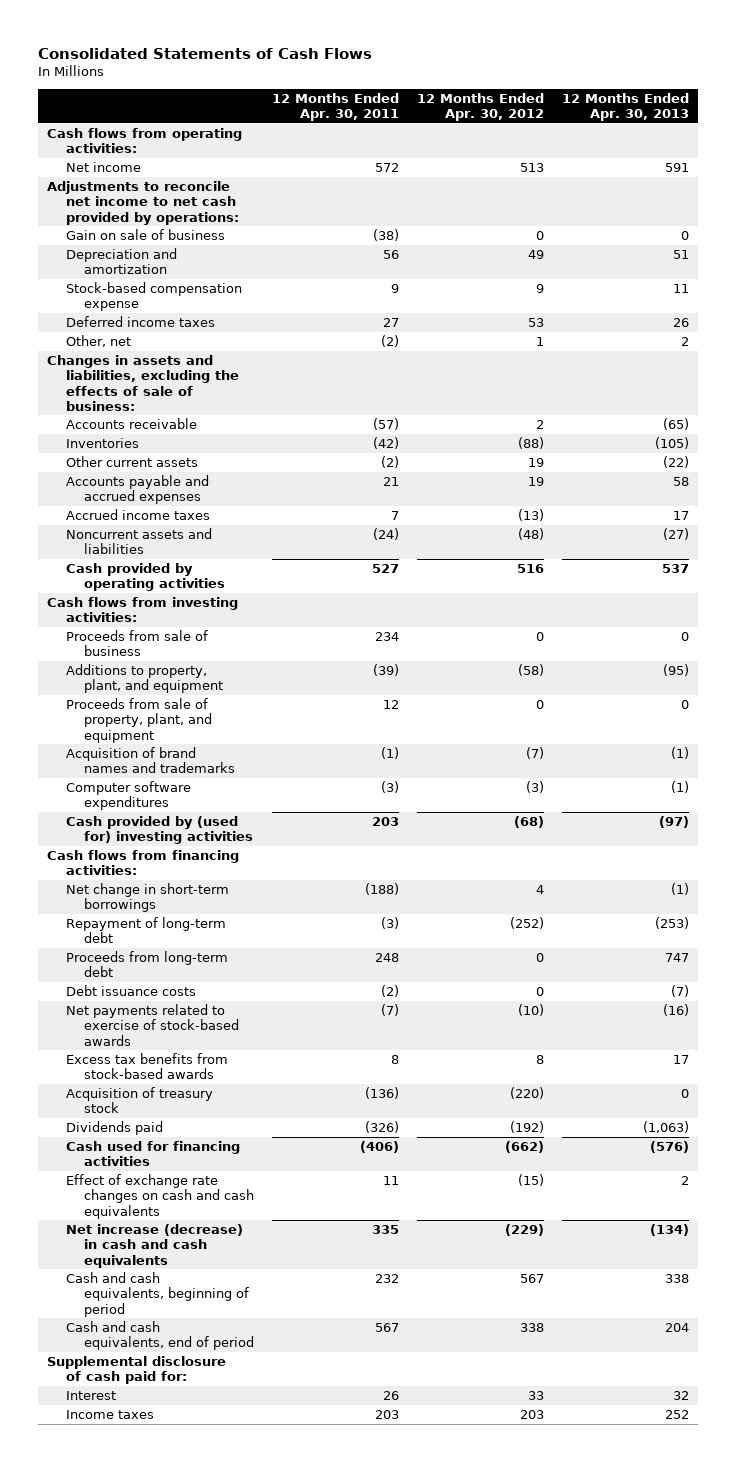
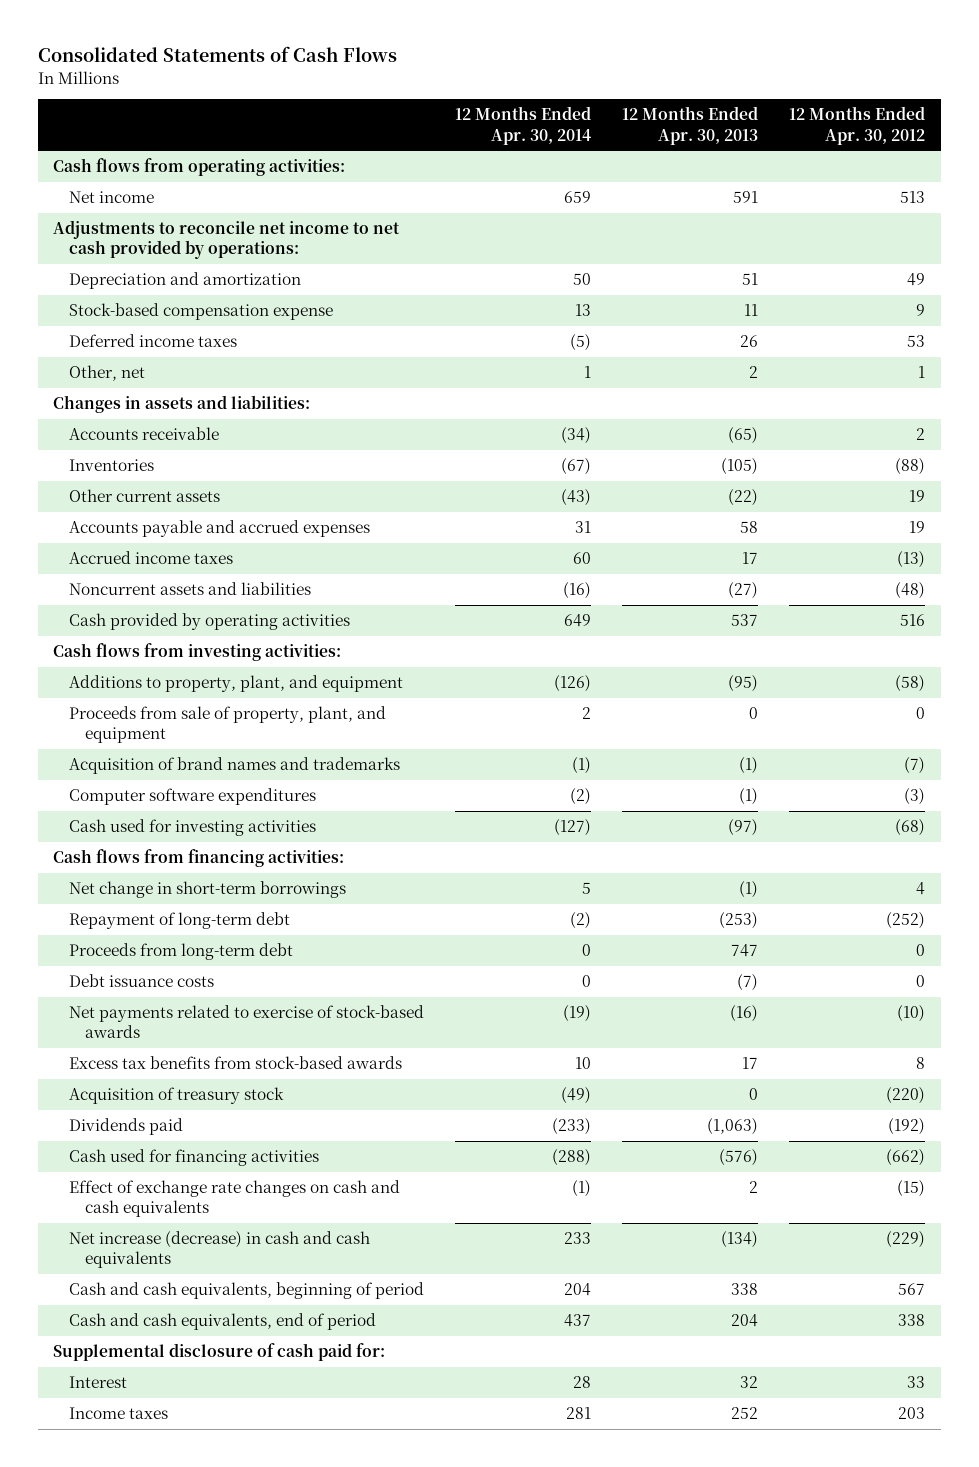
[272,93,400,122] 12 Months Ended Apr. 30, 2011 -> none
none -> [455,106,592,145] 12 Months Ended Apr. 30, 2014
[65,229,225,241] Gain on sale of business -> none
[47,355,239,411] Changes in assets and liabilities, excluding the effects of sale of business: -> [53,395,311,414] Changes in assets and liabilities:
[65,630,208,657] Proceeds from sale of business -> none
[65,816,254,845] Cash provided by (used for) investing activities -> [69,819,317,837] Cash used for investing activities

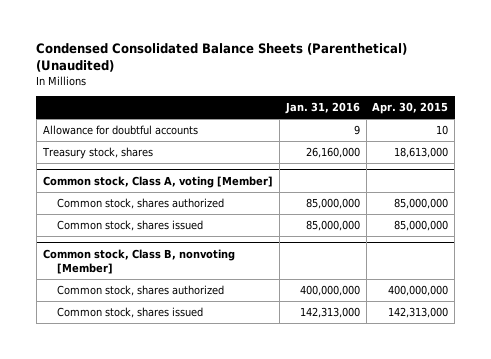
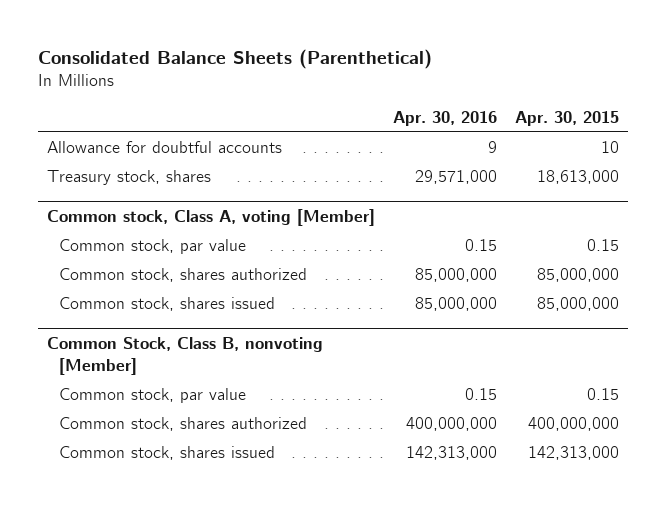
[36,43,408,73] Condensed Consolidated Balance Sheets (Parenthetical) (Unaudited) -> [38,48,433,69] Consolidated Balance Sheets (Parenthetical)
[284,102,360,115] Jan. 31, 2016 -> none
none -> [393,110,498,126] Apr. 30, 2016
none -> [59,239,247,255] Common stock, par value
[42,249,235,274] Common stock, Class B, nonvoting [Member] -> [47,337,324,375] Common Stock, Class B, nonvoting [Member]
none -> [59,388,247,404] Common stock, par value

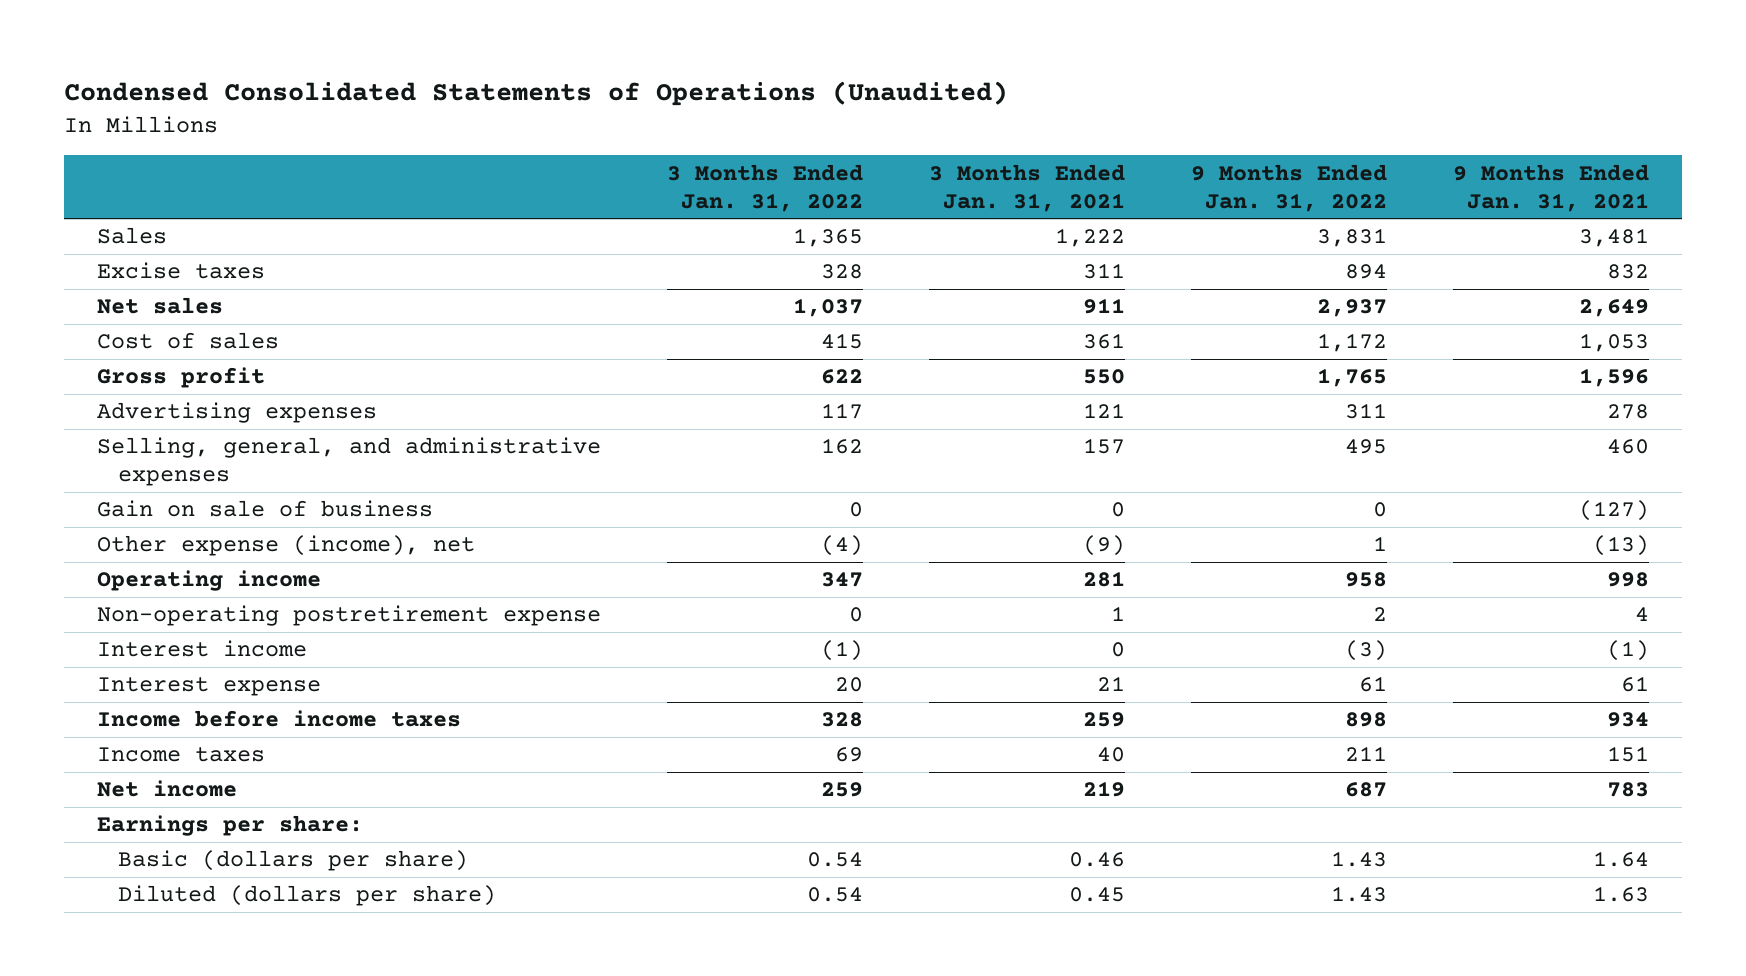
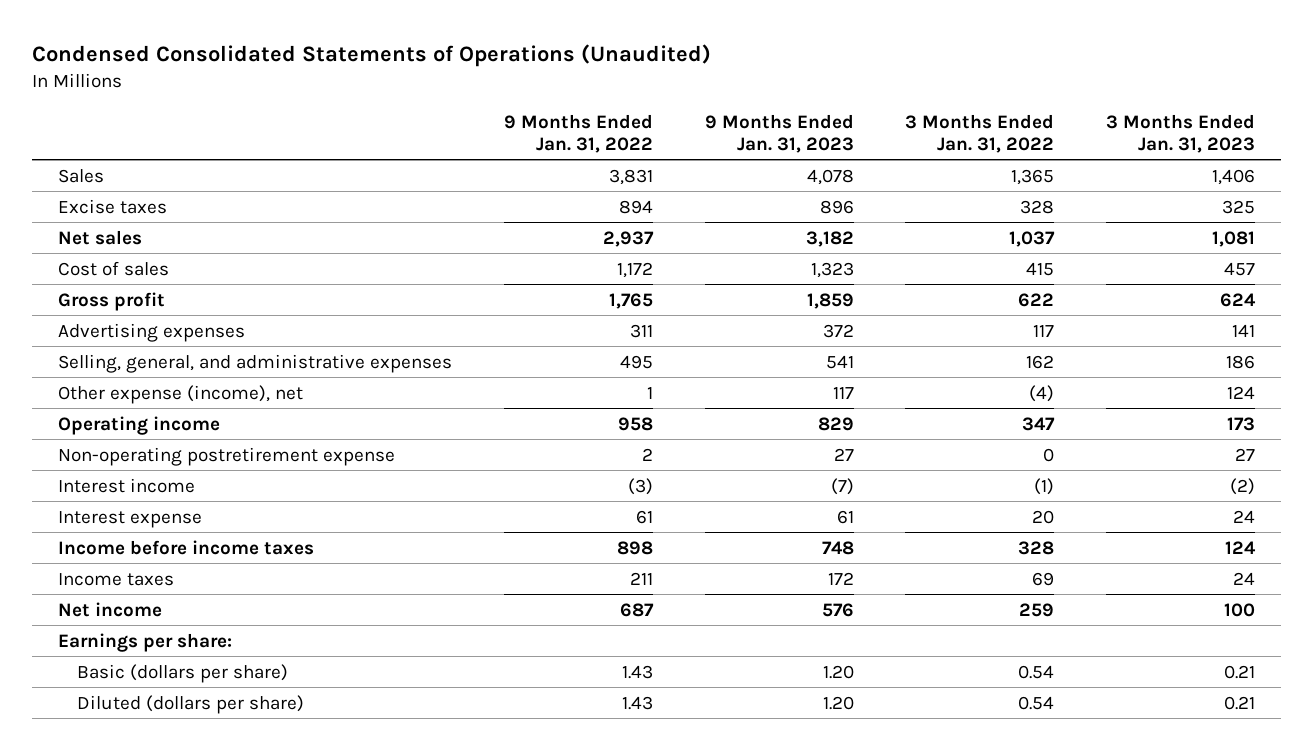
[928,163,1125,212] 3 Months Ended Jan. 31, 2021 -> none
[1453,163,1650,212] 9 Months Ended Jan. 31, 2021 -> none
none -> [704,113,854,153] 9 Months Ended Jan. 31, 2023
none -> [1106,113,1256,153] 3 Months Ended Jan. 31, 2023
[96,500,433,518] Gain on sale of business -> none

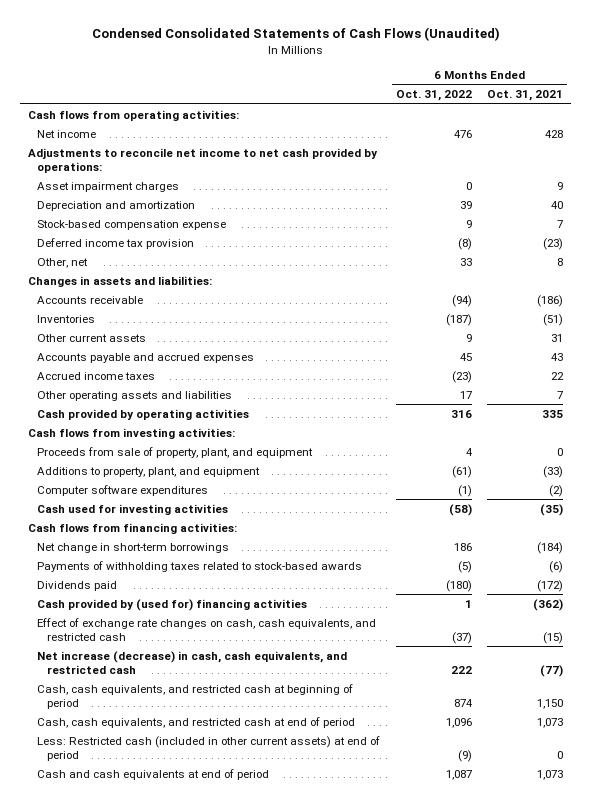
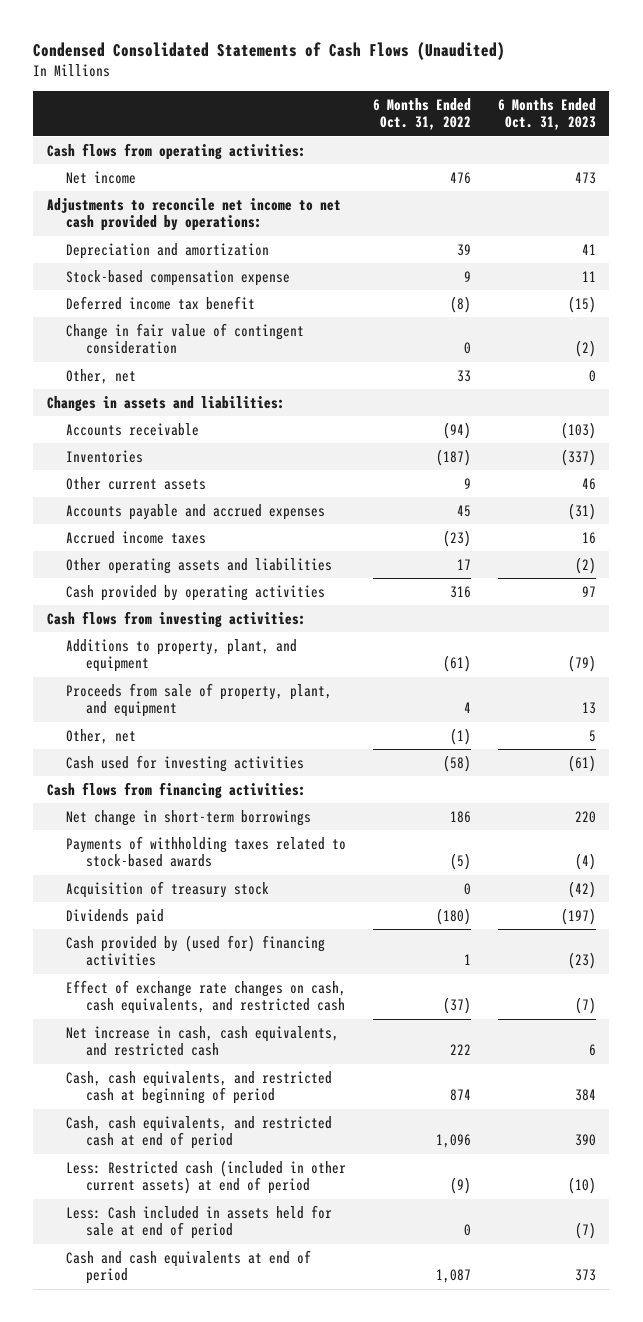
[487,90,564,102] Oct. 31, 2021 -> none
none -> [497,97,596,131] 6 Months Ended Oct. 31, 2023
[37,181,180,192] Asset impairment charges -> none
[37,237,195,249] Deferred income tax provision -> [66,295,256,310] Deferred income tax benefit
none -> [66,322,305,355] Change in fair value of contingent consideration
[37,484,209,496] Computer software expenditures -> none
[37,446,314,458] Proceeds from sale of property, plant, and equipment -> [66,682,333,718] Proceeds from sale of property, plant, and equipment
none -> [66,728,137,744] Other, net
none -> [66,880,270,898] Acquisition of treasury stock
[37,650,348,674] Net increase (decrease) in cash, cash equivalents, and restricted cash -> [66,1025,340,1057] Net increase in cash, cash equivalents, and restricted cash
none -> [66,1204,333,1240] Less: Cash included in assets held for sale at end of period

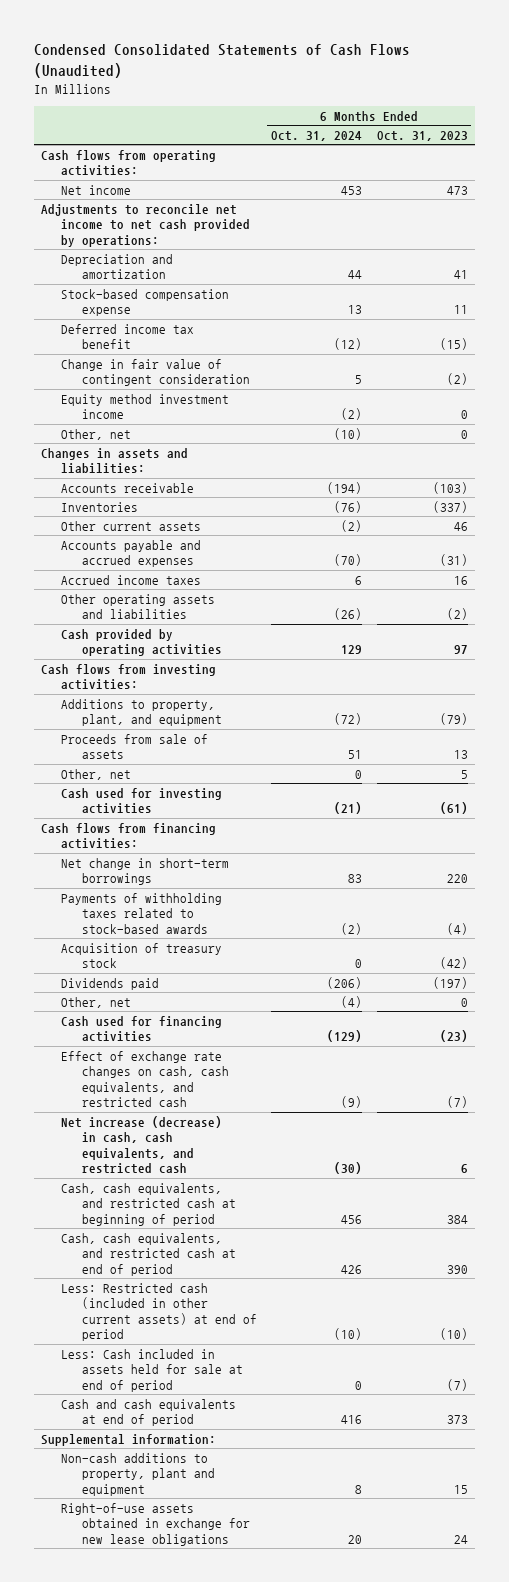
[373,97,472,131] 6 Months Ended Oct. 31, 2022 -> none
none -> [271,130,363,141] Oct. 31, 2024
none -> [61,393,230,420] Equity method investment income
[66,682,333,718] Proceeds from sale of property, plant, and equipment -> none
none -> [61,733,209,760] Proceeds from sale of assets
none -> [61,996,132,1008] Other, net
[66,934,326,967] Cash provided by (used for) financing activities -> [61,1015,223,1043] Cash used for financing activities
[66,1025,340,1057] Net increase in cash, cash equivalents, and restricted cash -> [61,1115,223,1175] Net increase (decrease) in cash, cash equivalents, and restricted cash
none -> [41,1433,217,1446] Supplemental information:
none -> [61,1452,215,1496] Non-cash additions to property, plant and equipment
none -> [61,1502,250,1546] Right-of-use assets obtained in exchange for new lease obligations

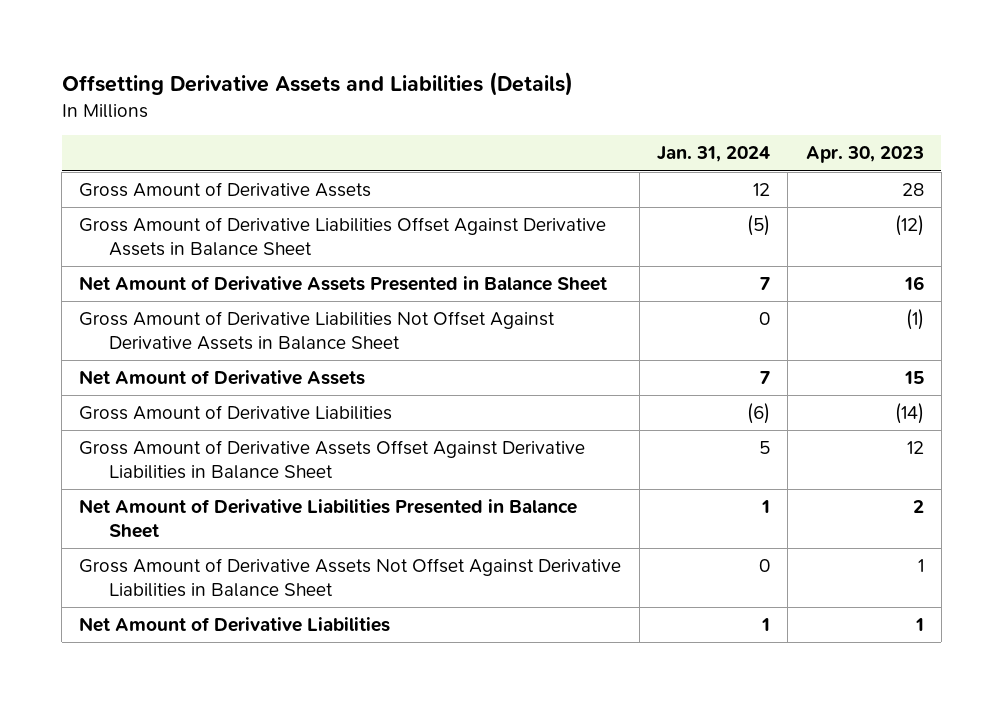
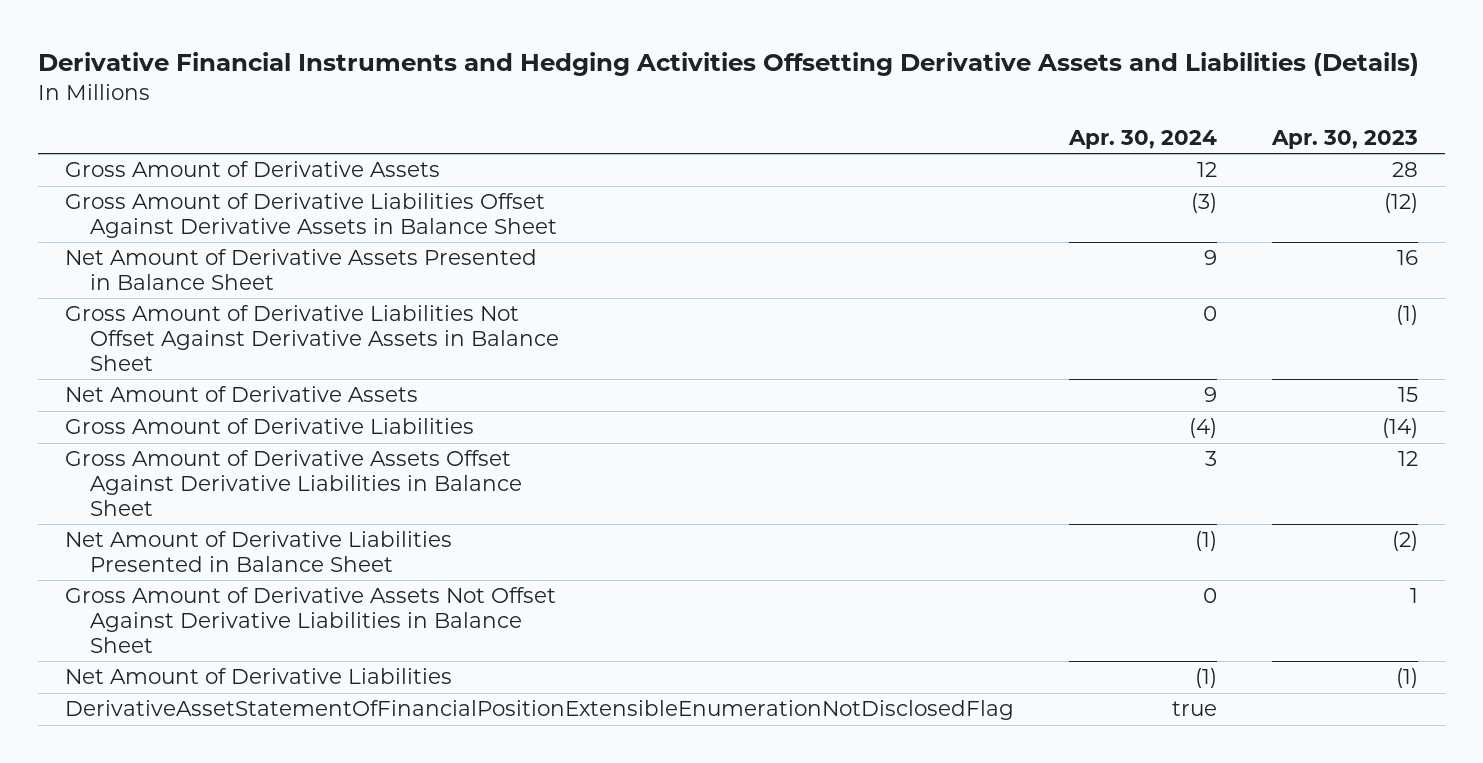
[61,71,573,96] Offsetting Derivative Assets and Liabilities (Details) -> [38,52,1420,77] Derivative Financial Instruments and Hedging Activities Offsetting Derivative Assets and Liabilities (Details)
[656,146,770,163] Jan. 31, 2024 -> none
none -> [1068,129,1218,149] Apr. 30, 2024
[912,500,924,514] 2 -> [1392,531,1419,552] (2)
[914,618,924,632] 1 -> [1396,668,1419,689] (1)
none -> [65,700,1015,721] DerivativeAssetStatementOfFinancialPositionExtensibleEnumerationNotDisclosedFlag

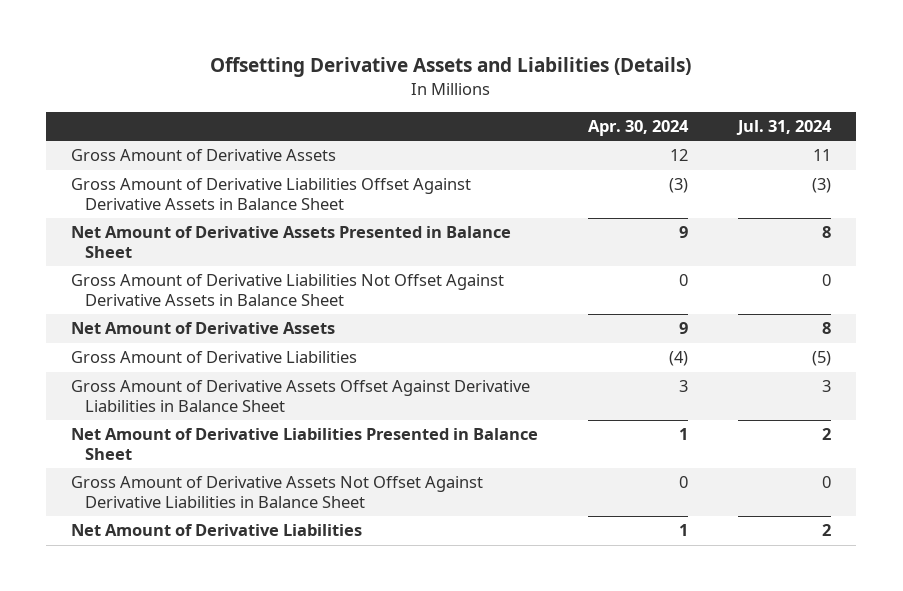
[38,52,1420,77] Derivative Financial Instruments and Hedging Activities Offsetting Derivative Assets and Liabilities (Details) -> [210,57,692,78] Offsetting Derivative Assets and Liabilities (Details)
[1271,129,1419,149] Apr. 30, 2023 -> none
none -> [736,119,833,135] Jul. 31, 2024
[1195,531,1218,552] (1) -> [679,428,689,441] 1
[65,700,1015,721] DerivativeAssetStatementOfFinancialPositionExtensibleEnumerationNotDisclosedFlag -> none
[1195,668,1218,689] (1) -> [679,524,689,537] 1

